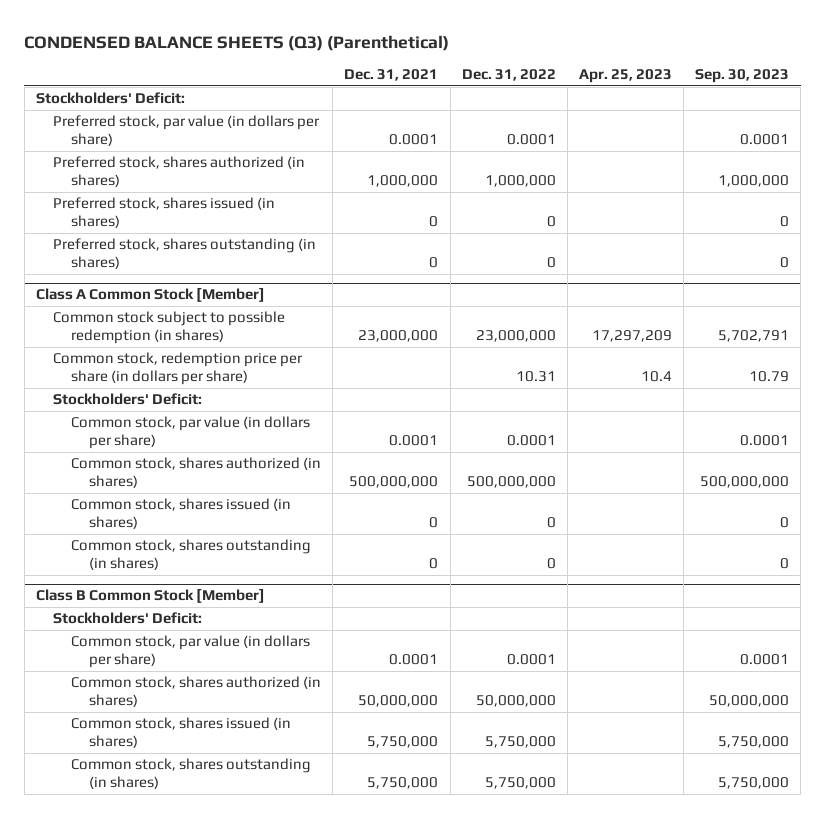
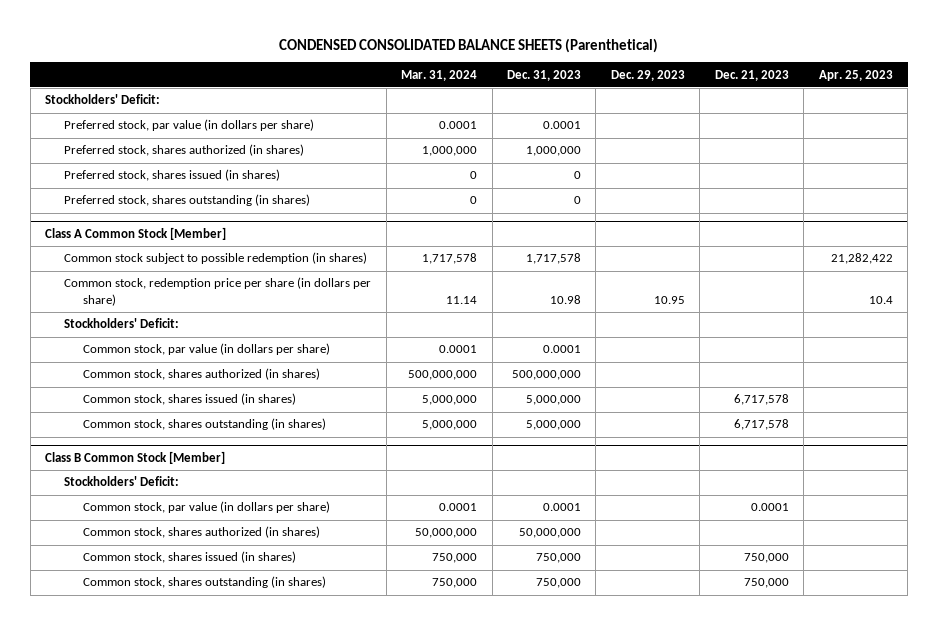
[24,34,450,51] CONDENSED BALANCE SHEETS (Q3) (Parenthetical) -> [278,37,658,53] CONDENSED CONSOLIDATED BALANCE SHEETS (Parenthetical)
[344,69,439,82] Dec. 31, 2021 -> none
[461,69,556,82] Dec. 31, 2022 -> none
[695,69,790,84] Sep. 30, 2023 -> none
none -> [401,69,478,81] Mar. 31, 2024
none -> [507,69,582,81] Dec. 31, 2023
none -> [610,69,685,81] Dec. 29, 2023
none -> [714,69,789,81] Dec. 21, 2023
[591,330,672,343] 17,297,209 -> [830,253,893,265] 21,282,422

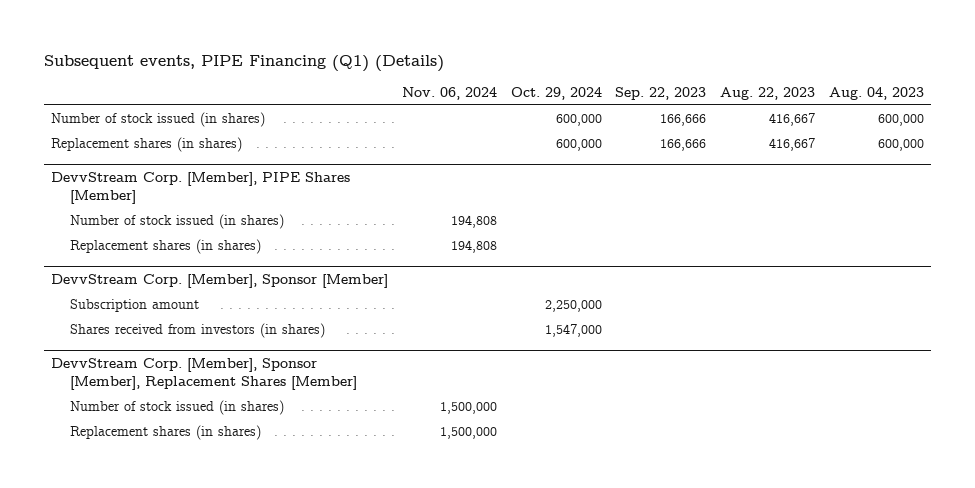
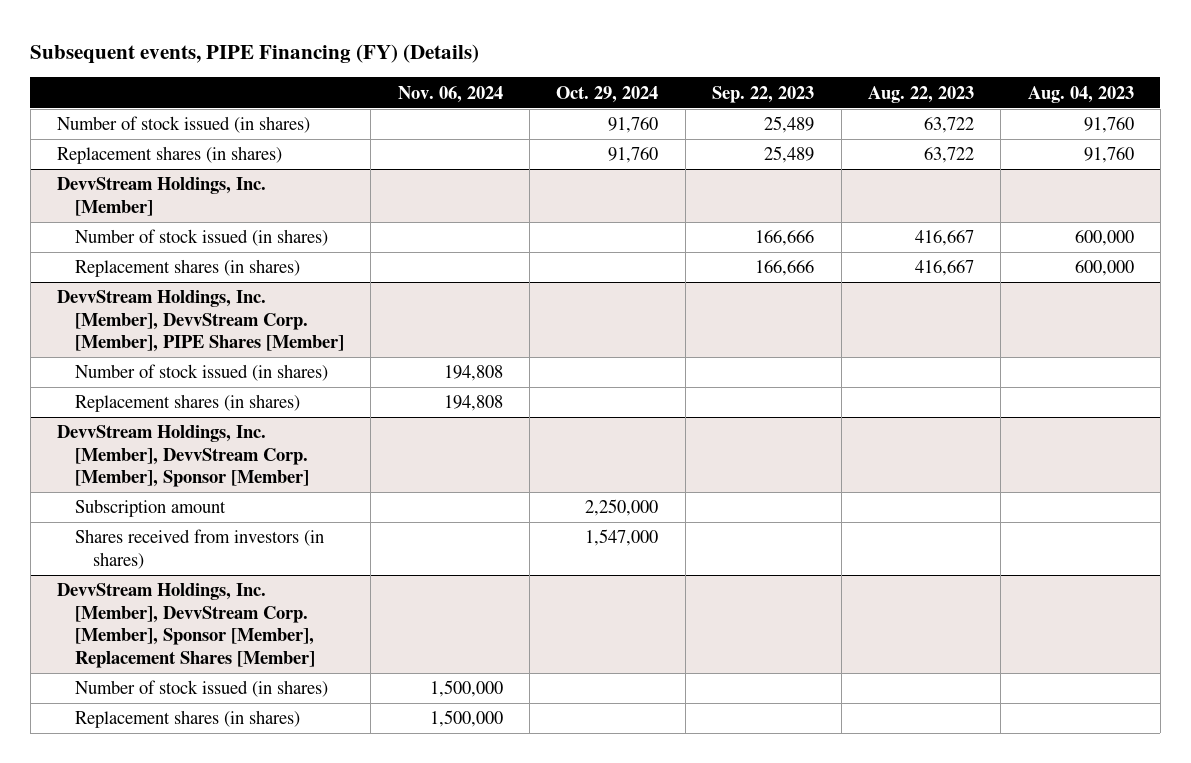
[44,54,445,72] Subsequent events, PIPE Financing (Q1) (Details) -> [30,43,480,64] Subsequent events, PIPE Financing (FY) (Details)
[555,114,602,127] 600,000 -> [608,117,659,134] 91,760
[660,114,707,127] 166,666 -> [764,116,815,134] 25,489
[769,113,816,127] 416,667 -> [923,117,974,134] 63,722
[877,114,924,127] 600,000 -> [1083,117,1134,134] 91,760
[555,139,602,152] 600,000 -> [608,147,659,164] 91,760
[660,139,707,152] 166,666 -> [764,146,815,164] 25,489
[769,138,816,152] 416,667 -> [923,147,974,164] 63,722
[877,139,924,152] 600,000 -> [1083,147,1134,164] 91,760
none -> [57,177,267,216] DevvStream Holdings, Inc. [Member]
none -> [75,229,329,247] Number of stock issued (in shares)
none -> [75,259,301,278] Replacement shares (in shares)
[51,172,351,204] DevvStream Corp. [Member], PIPE Shares [Member] -> [57,290,345,353] DevvStream Holdings, Inc. [Member], DevvStream Corp. [Member], PIPE Shares [Member]
[51,274,389,289] DevvStream Corp. [Member], Sponsor [Member] -> [57,425,310,488] DevvStream Holdings, Inc. [Member], DevvStream Corp. [Member], Sponsor [Member]
[51,358,358,390] DevvStream Corp. [Member], Sponsor [Member], Replacement Shares [Member] -> [57,583,316,668] DevvStream Holdings, Inc. [Member], DevvStream Corp. [Member], Sponsor [Member], Replacement Shares [Member]

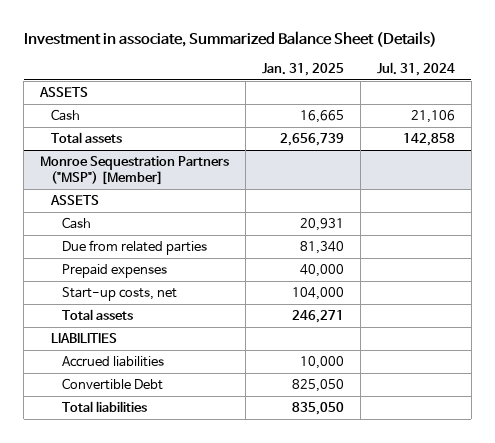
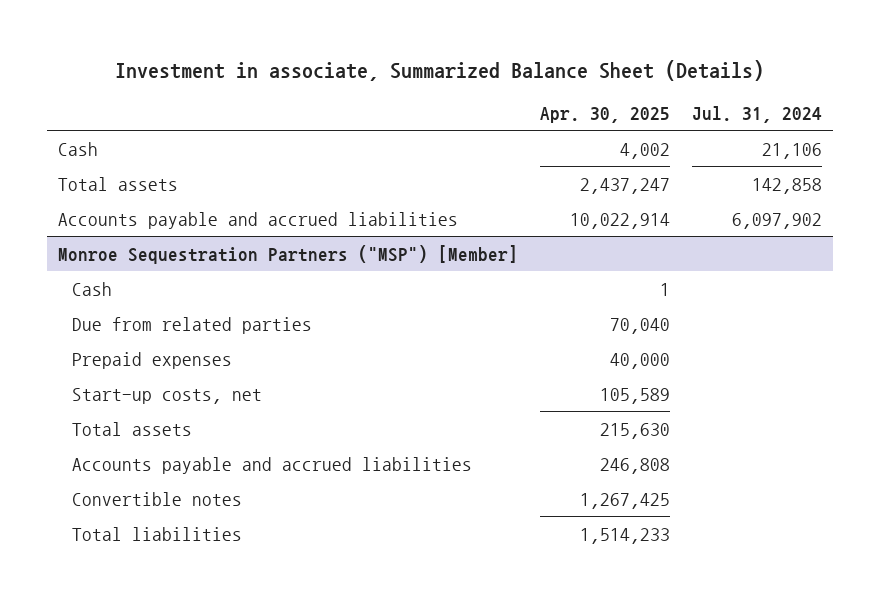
[262,62,345,76] Jan. 31, 2025 -> none
none -> [540,106,671,123] Apr. 30, 2025
[39,87,89,98] ASSETS -> none
none -> [58,211,459,229] Accounts payable and accrued liabilities
[49,195,99,206] ASSETS -> none
[50,333,117,344] LIABILITIES -> none
[61,356,164,368] Accrued liabilities -> none
none -> [71,456,472,474] Accounts payable and accrued liabilities
[61,378,163,391] Convertible Debt -> [71,491,242,506] Convertible notes

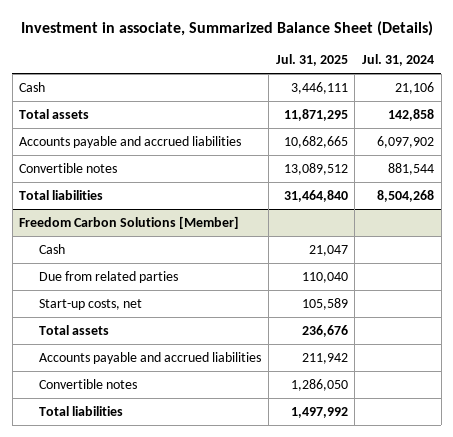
[540,106,671,123] Apr. 30, 2025 -> none
none -> [275,54,348,67] Jul. 31, 2025
[58,244,519,264] Monroe Sequestration Partners ("MSP") [Member] -> none
[71,281,112,296] Cash -> none
[71,316,312,334] Due from related parties -> none
[71,351,232,369] Prepaid expenses -> none
[71,387,262,404] Start-up costs, net -> none
[71,421,192,436] Total assets -> none
[71,456,472,474] Accounts payable and accrued liabilities -> none
[71,491,242,506] Convertible notes -> none
[71,526,242,541] Total liabilities -> none
none -> [19,162,118,173] Convertible notes
none -> [19,189,104,200] Total liabilities
none -> [19,215,240,229] Freedom Carbon Solutions [Member]
none -> [39,243,66,254] Cash
none -> [39,270,179,283] Due from related parties
none -> [39,298,143,310] Start-up costs, net
none -> [39,324,110,335] Total assets
none -> [39,351,262,364] Accounts payable and accrued liabilities
none -> [39,378,138,389] Convertible notes
none -> [39,405,124,416] Total liabilities

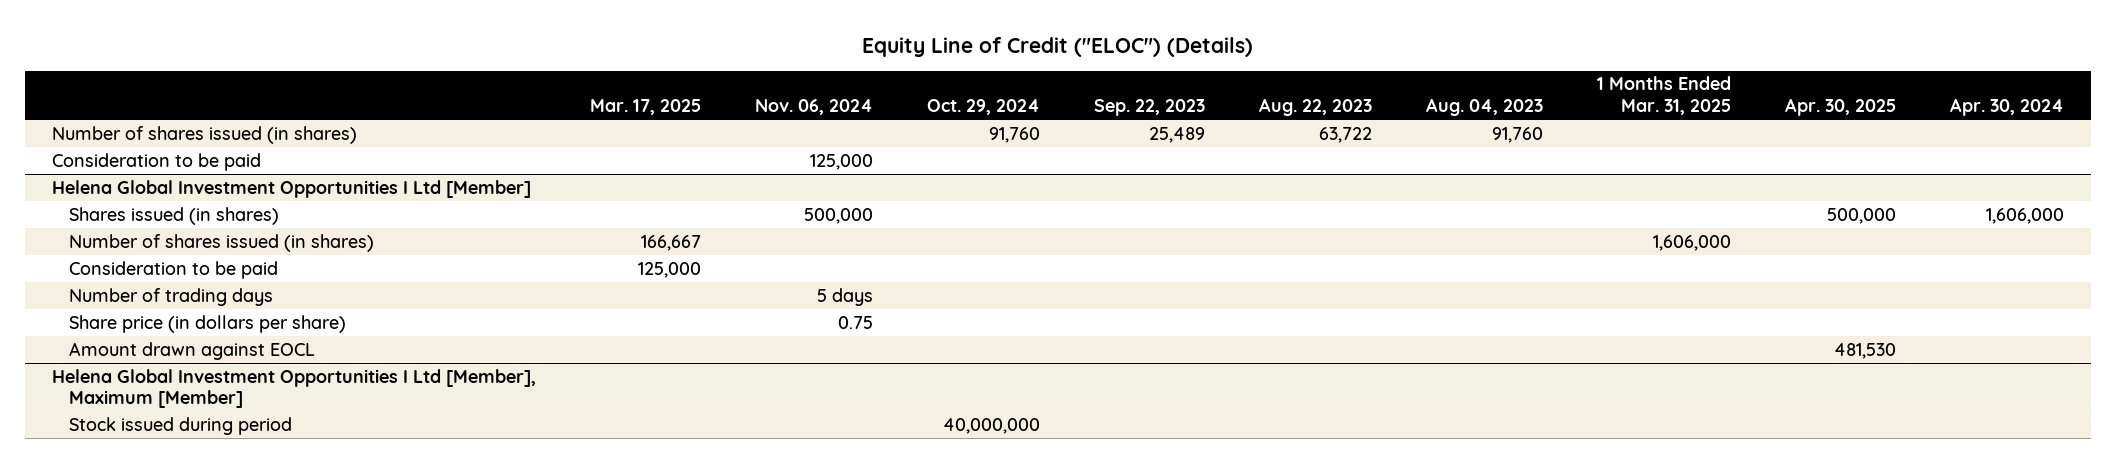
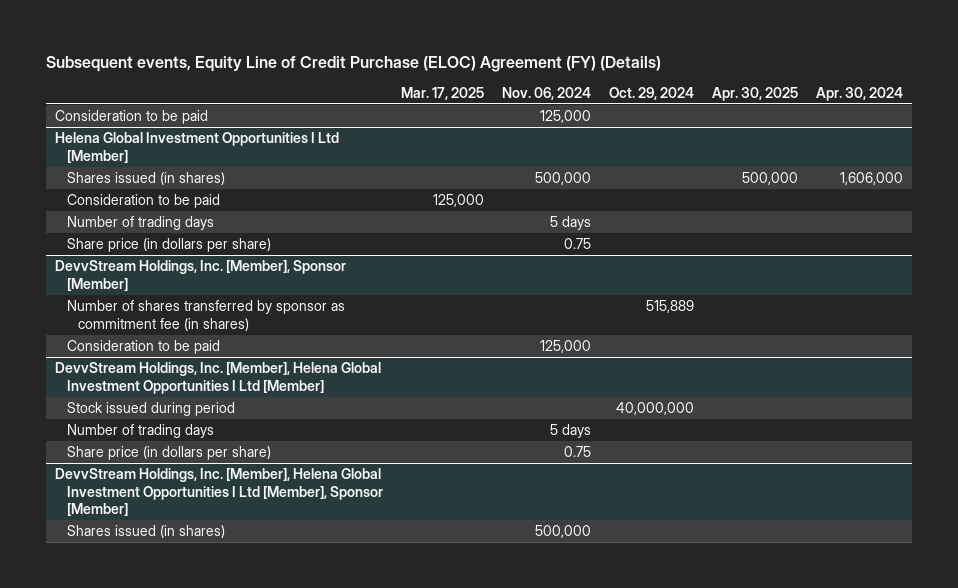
[861,36,1253,57] Equity Line of Credit ("ELOC") (Details) -> [46,55,662,72] Subsequent events, Equity Line of Credit Purchase (ELOC) Agreement (FY) (Details)
[1093,99,1205,117] Sep. 22, 2023 -> none
[1258,98,1372,117] Aug. 22, 2023 -> none
[1426,98,1544,117] Aug. 04, 2023 -> none
[1597,76,1732,116] 1 Months Ended Mar. 31, 2025 -> none
[51,125,357,144] Number of shares issued (in shares) -> none
[69,233,375,252] Number of shares issued (in shares) -> none
[69,341,316,360] Amount drawn against EOCL -> none
none -> [55,260,347,291] DevvStream Holdings, Inc. [Member], Sponsor [Member]
none -> [66,300,345,331] Number of shares transferred by sponsor as commitment fee (in shares)
none -> [66,340,220,355] Consideration to be paid
[51,368,536,409] Helena Global Investment Opportunities I Ltd [Member], Maximum [Member] -> [55,362,382,394] DevvStream Holdings, Inc. [Member], Helena Global Investment Opportunities I Ltd [Member]
none -> [66,424,214,439] Number of trading days
none -> [66,446,271,461] Share price (in dollars per share)
none -> [55,468,383,517] DevvStream Holdings, Inc. [Member], Helena Global Investment Opportunities I Ltd [Member], Sponsor [Member]
none -> [66,525,225,539] Shares issued (in shares)

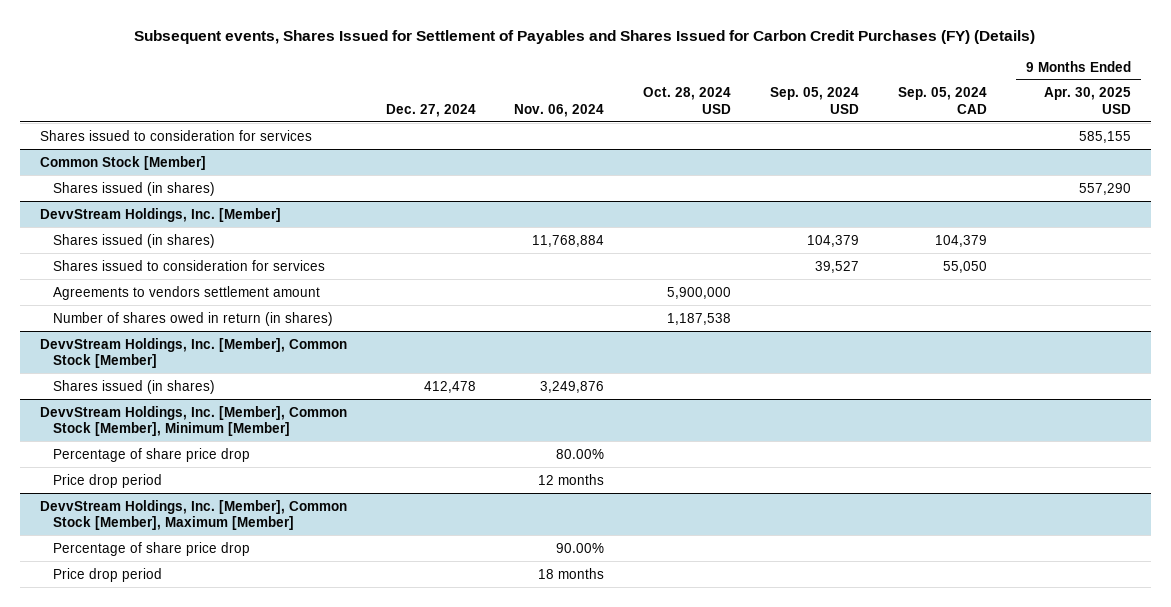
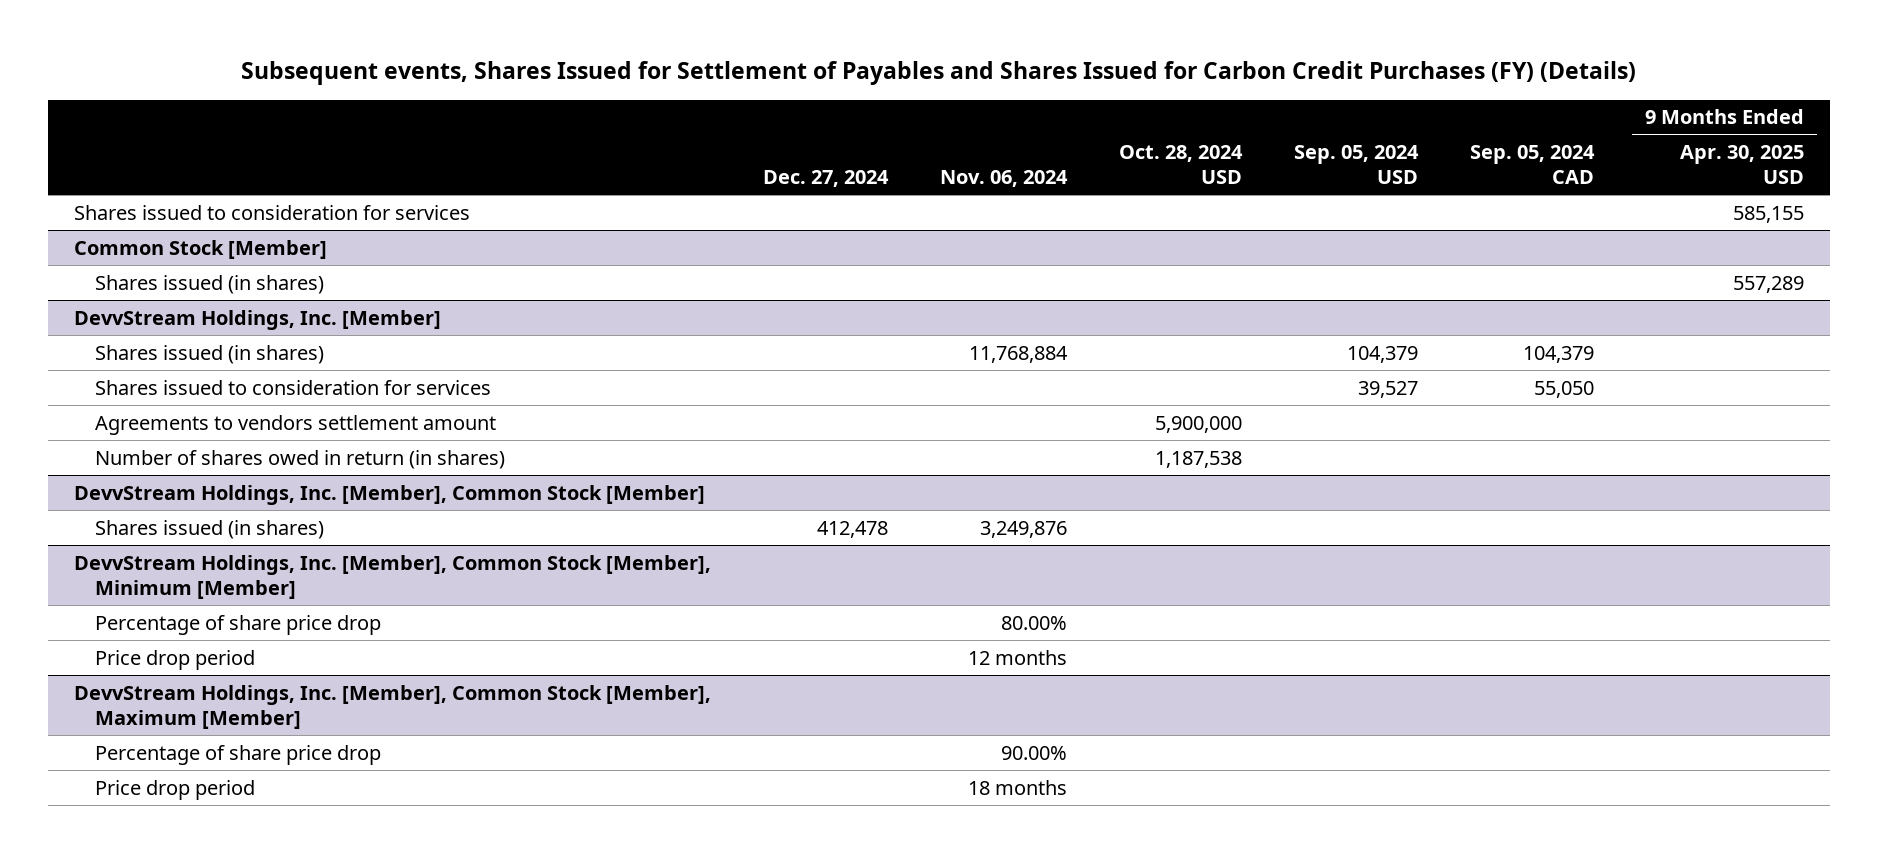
[1079,182,1132,195] 557,290 -> [1733,275,1805,293] 557,289

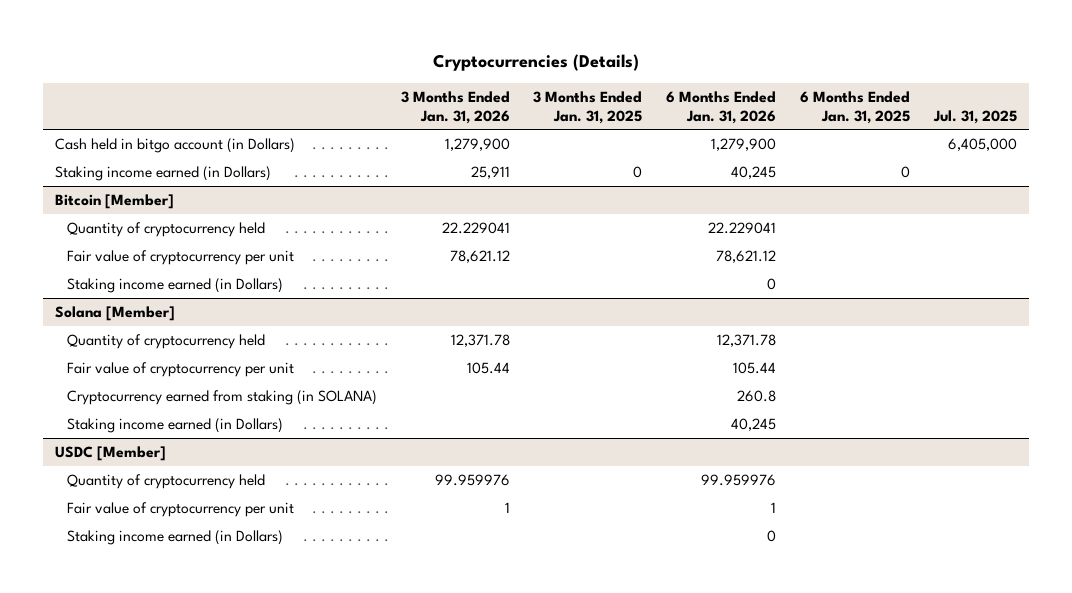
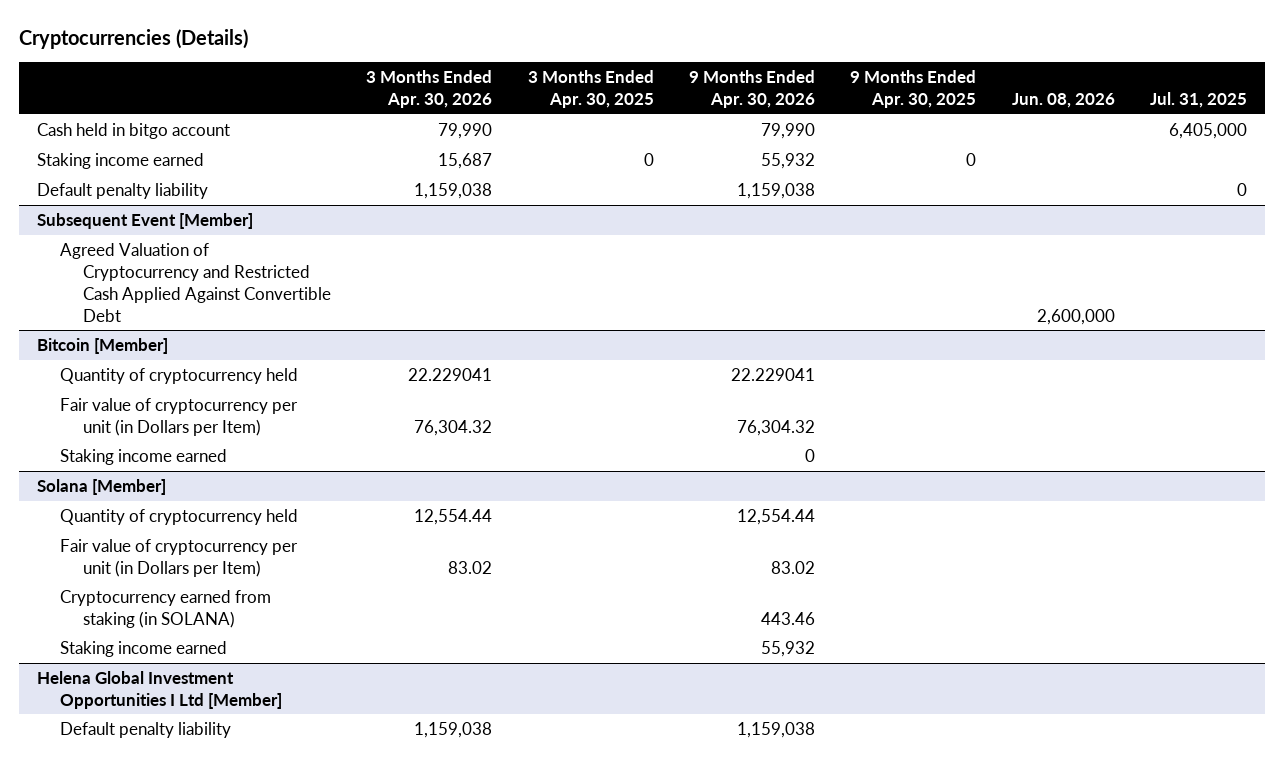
[400,90,510,124] 3 Months Ended Jan. 31, 2026 -> none
[533,90,643,124] 3 Months Ended Jan. 31, 2025 -> none
[666,90,777,124] 6 Months Ended Jan. 31, 2026 -> none
[800,90,911,124] 6 Months Ended Jan. 31, 2025 -> none
none -> [366,70,493,109] 3 Months Ended Apr. 30, 2026
none -> [527,70,654,109] 3 Months Ended Apr. 30, 2025
none -> [688,70,815,109] 9 Months Ended Apr. 30, 2026
none -> [850,70,977,109] 9 Months Ended Apr. 30, 2025
none -> [1011,93,1115,109] Jun. 08, 2026
[54,137,295,153] Cash held in bitgo account (in Dollars) -> [36,122,230,139] Cash held in bitgo account
[54,165,271,181] Staking income earned (in Dollars) -> [36,152,204,169] Staking income earned
none -> [36,182,208,199] Default penalty liability
none -> [36,212,253,229] Subsequent Event [Member]
none -> [59,242,331,322] Agreed Valuation of Cryptocurrency and Restricted Cash Applied Against Convertible Debt
[66,249,294,265] Fair value of cryptocurrency per unit -> [59,397,298,436] Fair value of cryptocurrency per unit (in Dollars per Item)
[66,277,283,293] Staking income earned (in Dollars) -> [59,448,227,465] Staking income earned
[66,361,294,377] Fair value of cryptocurrency per unit -> [59,538,298,577] Fair value of cryptocurrency per unit (in Dollars per Item)
[54,445,166,461] USDC [Member] -> none
[66,473,265,489] Quantity of cryptocurrency held -> none
[66,501,294,517] Fair value of cryptocurrency per unit -> none
[66,529,283,545] Staking income earned (in Dollars) -> none
[66,417,283,433] Staking income earned (in Dollars) -> [59,640,227,657] Staking income earned
none -> [36,670,282,709] Helena Global Investment Opportunities I Ltd [Member]
none -> [59,721,231,738] Default penalty liability

